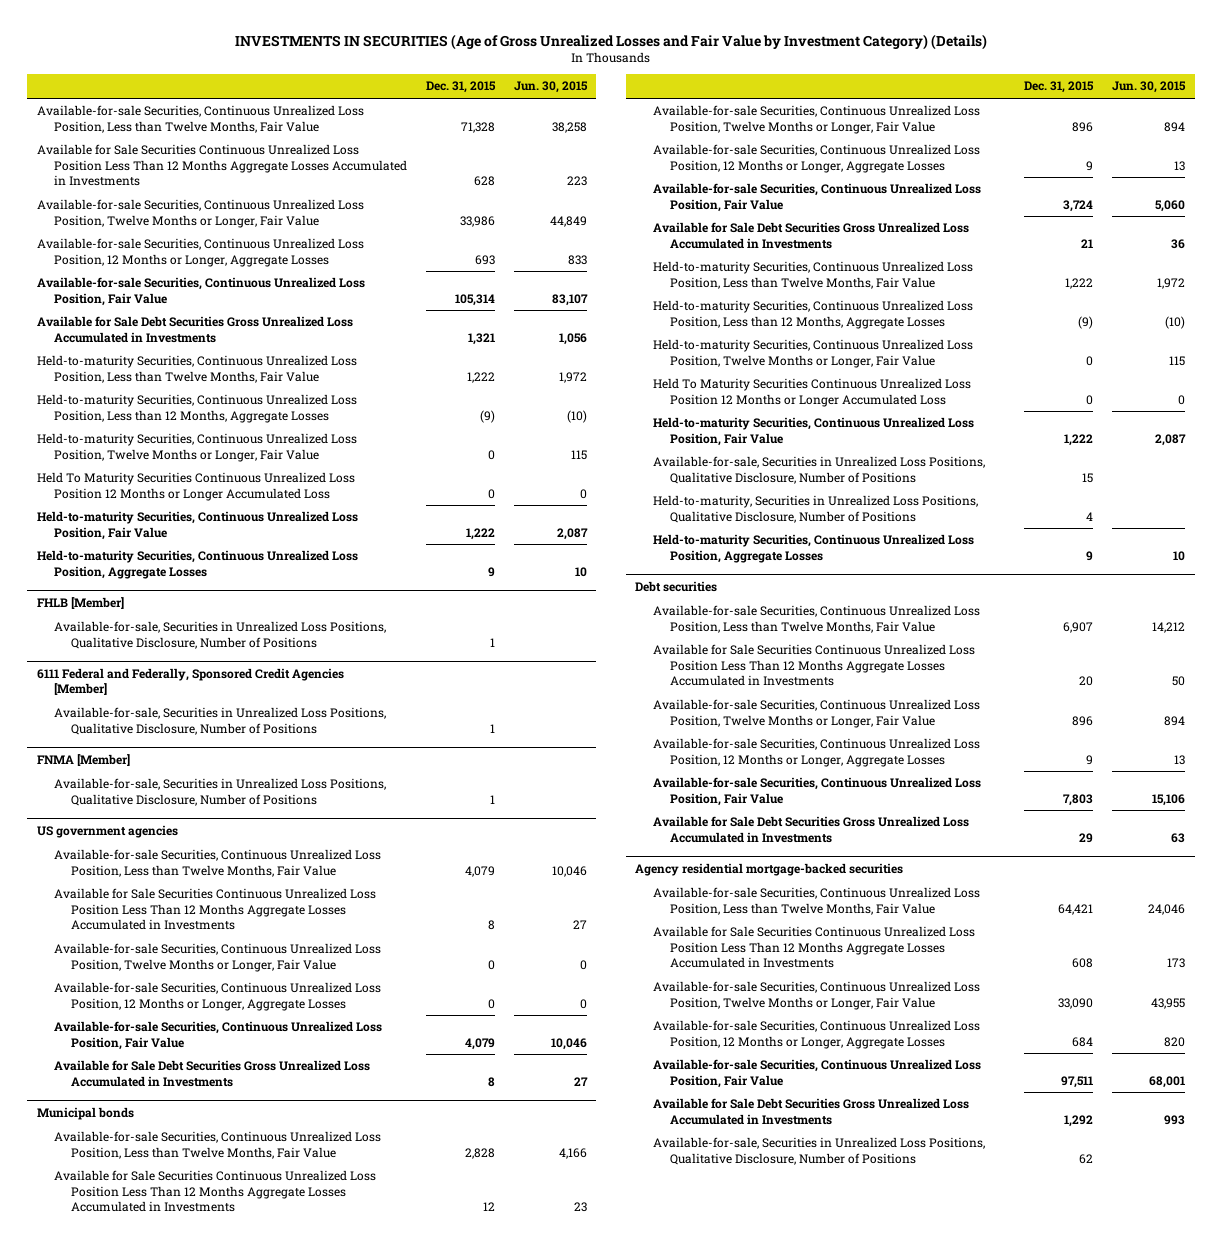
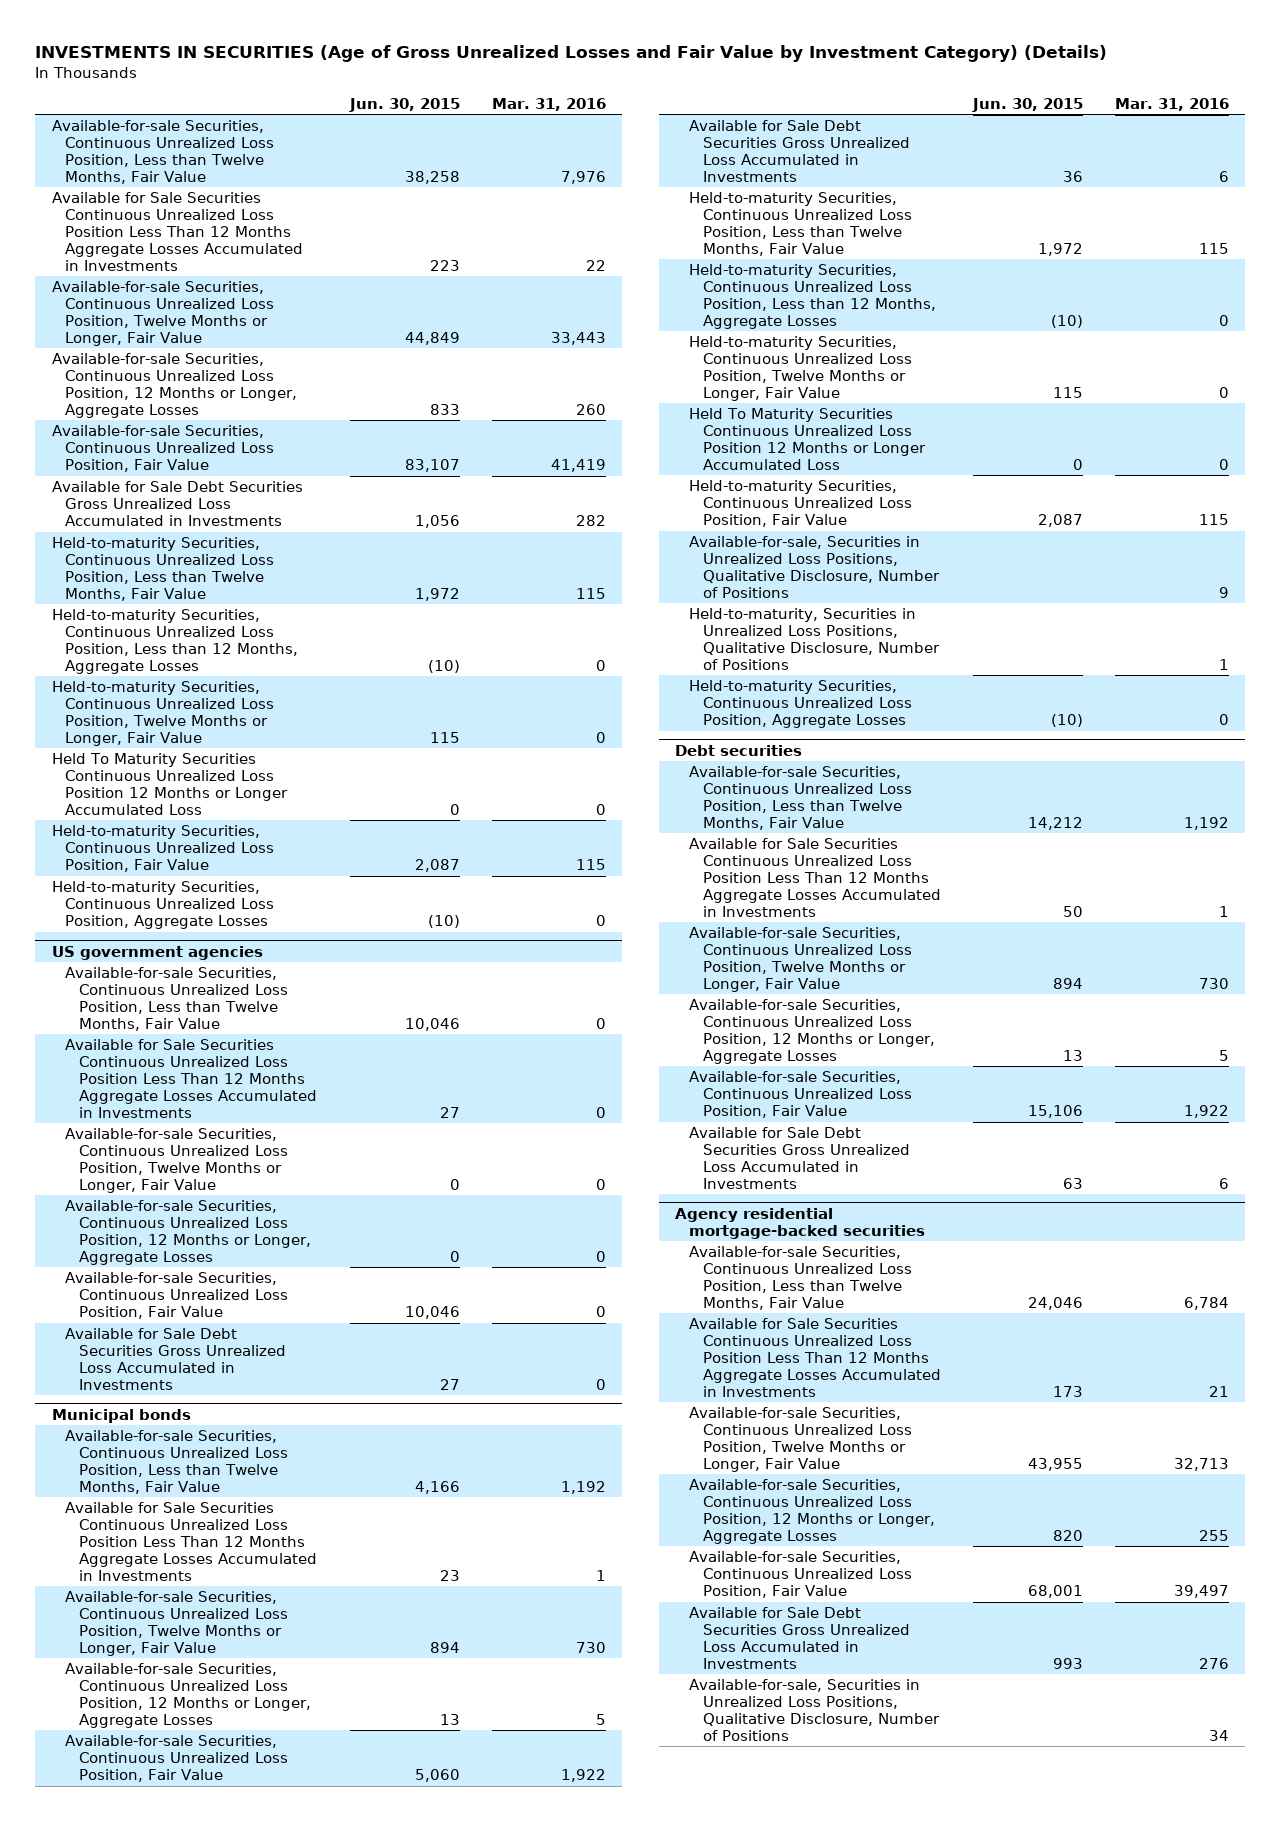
[425,81,496,94] Dec. 31, 2015 -> none
none -> [491,97,606,111] Mar. 31, 2016
[36,596,124,609] FHLB [Member] -> none
[53,621,386,649] Available-for-sale, Securities in Unrealized Loss Positions, Qualitative Disclosure, Number of Positions -> none
[36,667,344,696] 6111 Federal and Federally, Sponsored Credit Agencies [Member] -> none
[53,707,386,735] Available-for-sale, Securities in Unrealized Loss Positions, Qualitative Disclosure, Number of Positions -> none
[36,753,130,766] FNMA [Member] -> none
[53,778,386,806] Available-for-sale, Securities in Unrealized Loss Positions, Qualitative Disclosure, Number of Positions -> none
[574,566,587,577] 10 -> [427,914,460,928] (10)
[1173,550,1186,561] 10 -> [1050,713,1083,727] (10)

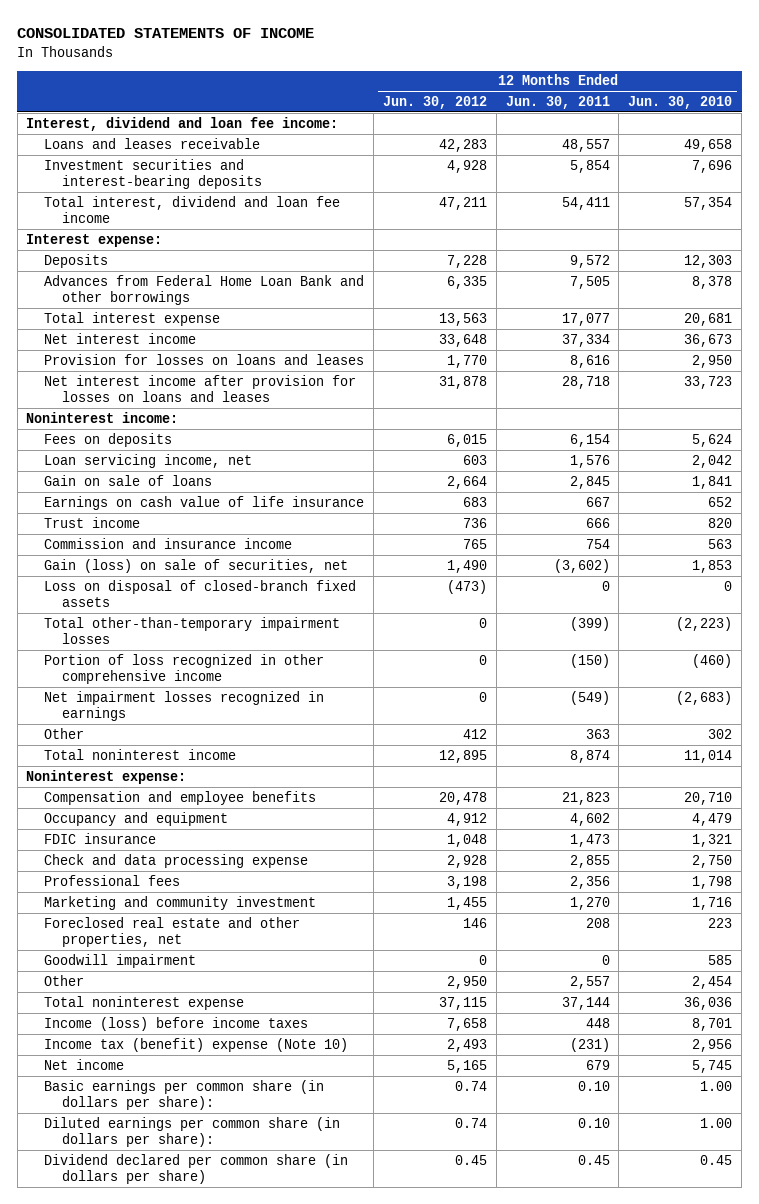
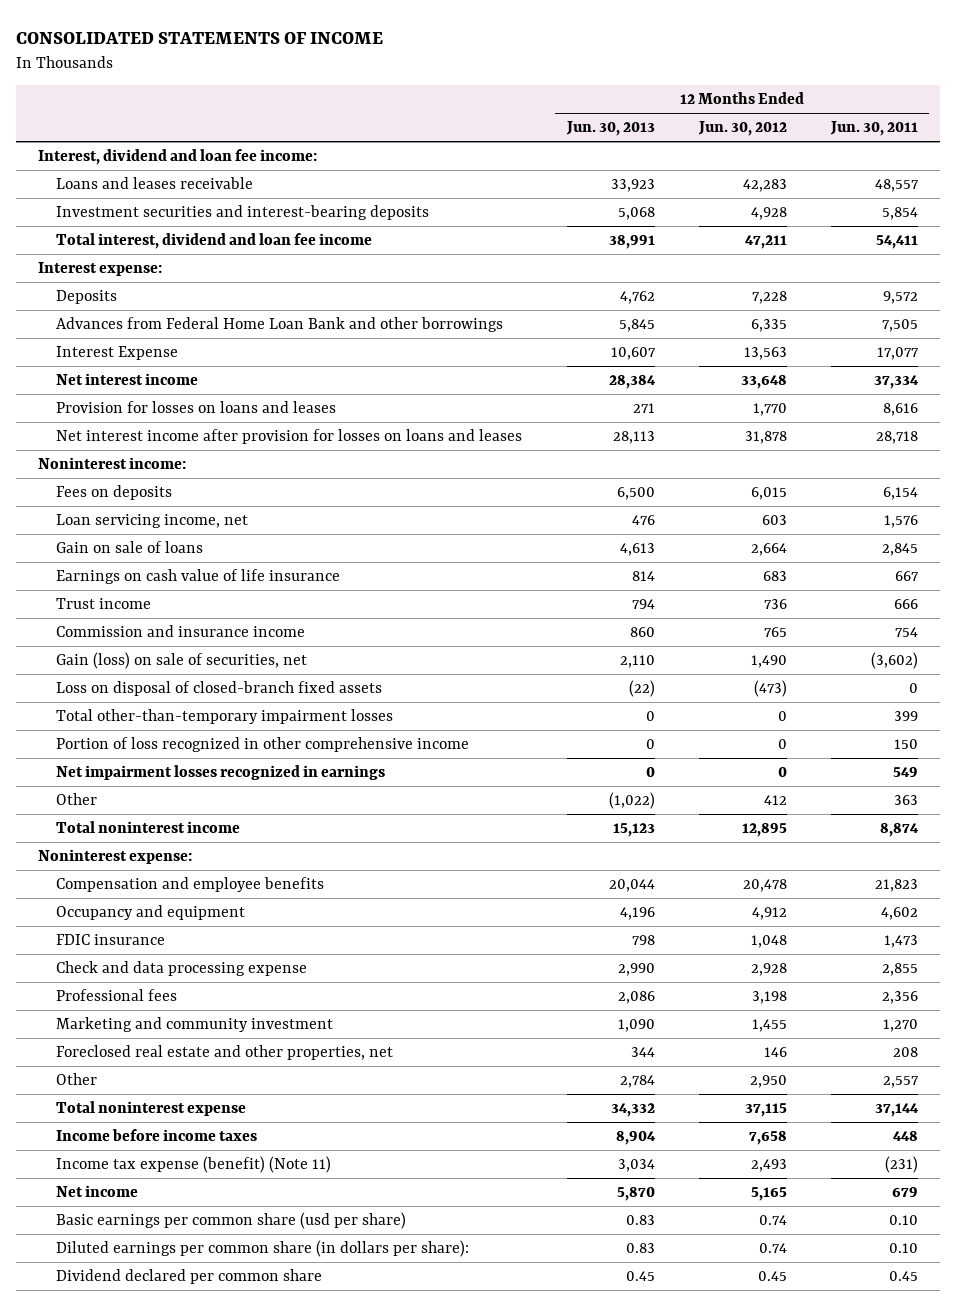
[628,96,733,110] Jun. 30, 2010 -> none
none -> [565,121,655,137] Jun. 30, 2013
[44,311,221,326] Total interest expense -> [56,346,179,361] Interest Expense
[569,616,610,631] (399) -> [894,711,919,722] 399
[569,653,610,668] (150) -> [894,739,919,750] 150
[569,690,610,705] (549) -> [893,767,919,778] 549
[44,953,197,968] Goodwill impairment -> none
[44,1016,309,1031] Income (loss) before income taxes -> [56,1129,258,1142] Income before income taxes
[44,1037,349,1052] Income tax (benefit) expense (Note 10) -> [56,1156,332,1174] Income tax expense (benefit) (Note 11)
[44,1079,325,1111] Basic earnings per common share (in dollars per share): -> [56,1212,407,1230] Basic earnings per common share (usd per share)
[44,1153,349,1185] Dividend declared per common share (in dollars per share) -> [56,1269,323,1285] Dividend declared per common share

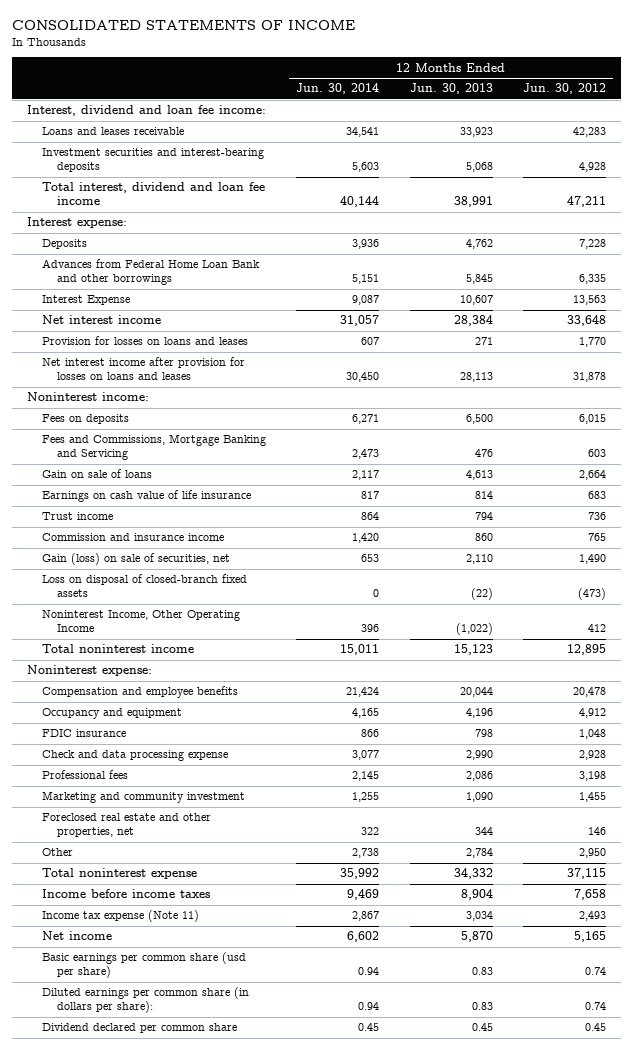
[830,121,919,137] Jun. 30, 2011 -> none
none -> [296,83,380,95] Jun. 30, 2014
[56,514,249,529] Loan servicing income, net -> [42,434,267,461] Fees and Commissions, Mortgage Banking and Servicing
[56,709,394,725] Total other-than-temporary impairment losses -> none
[56,737,470,753] Portion of loss recognized in other comprehensive income -> none
[56,765,386,781] Net impairment losses recognized in earnings -> none
[56,793,98,806] Other -> [42,610,241,633] Noninterest Income, Other Operating Income
[56,1156,332,1174] Income tax expense (benefit) (Note 11) -> [42,910,200,923] Income tax expense (Note 11)

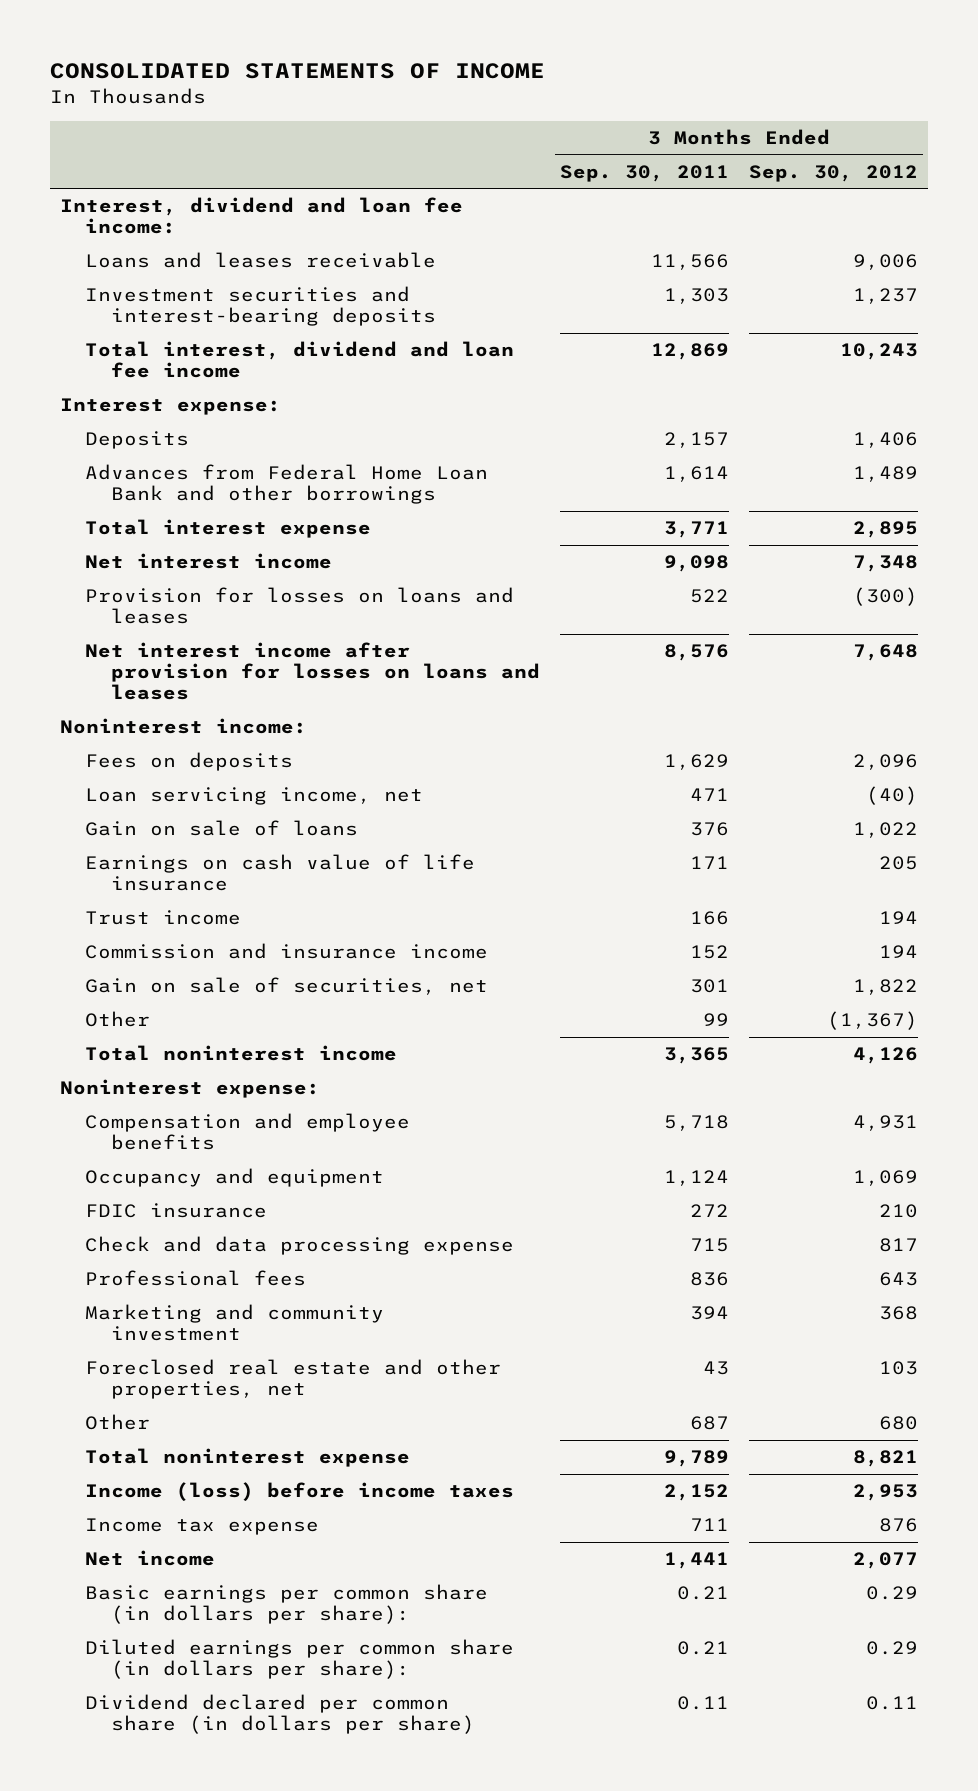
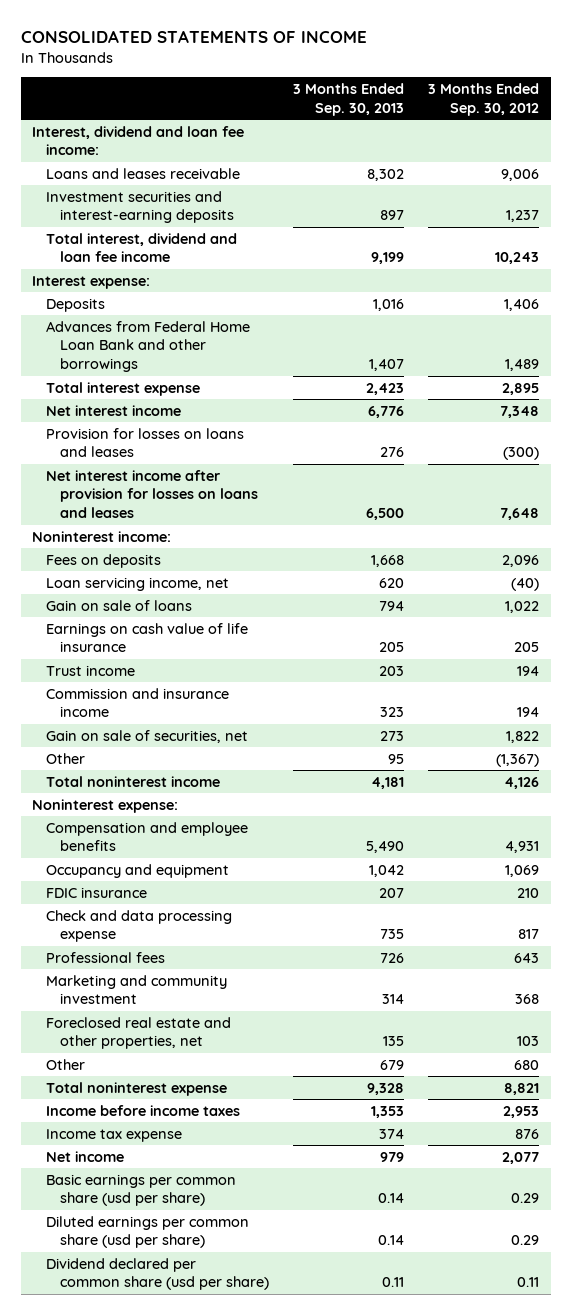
[559,164,729,182] Sep. 30, 2011 -> none
none -> [292,82,404,116] 3 Months Ended Sep. 30, 2013
[85,286,436,327] Investment securities and interest-bearing deposits -> [46,190,234,224] Investment securities and interest-earning deposits
[85,1482,515,1502] Income (loss) before income taxes -> [46,1104,241,1116] Income before income taxes
[85,1584,489,1625] Basic earnings per common share (in dollars per share): -> [46,1173,237,1207] Basic earnings per common share (usd per share)
[85,1639,515,1680] Diluted earnings per common share (in dollars per share): -> [46,1215,250,1249] Diluted earnings per common share (usd per share)
[85,1694,475,1735] Dividend declared per common share (in dollars per share) -> [46,1257,269,1291] Dividend declared per common share (usd per share)

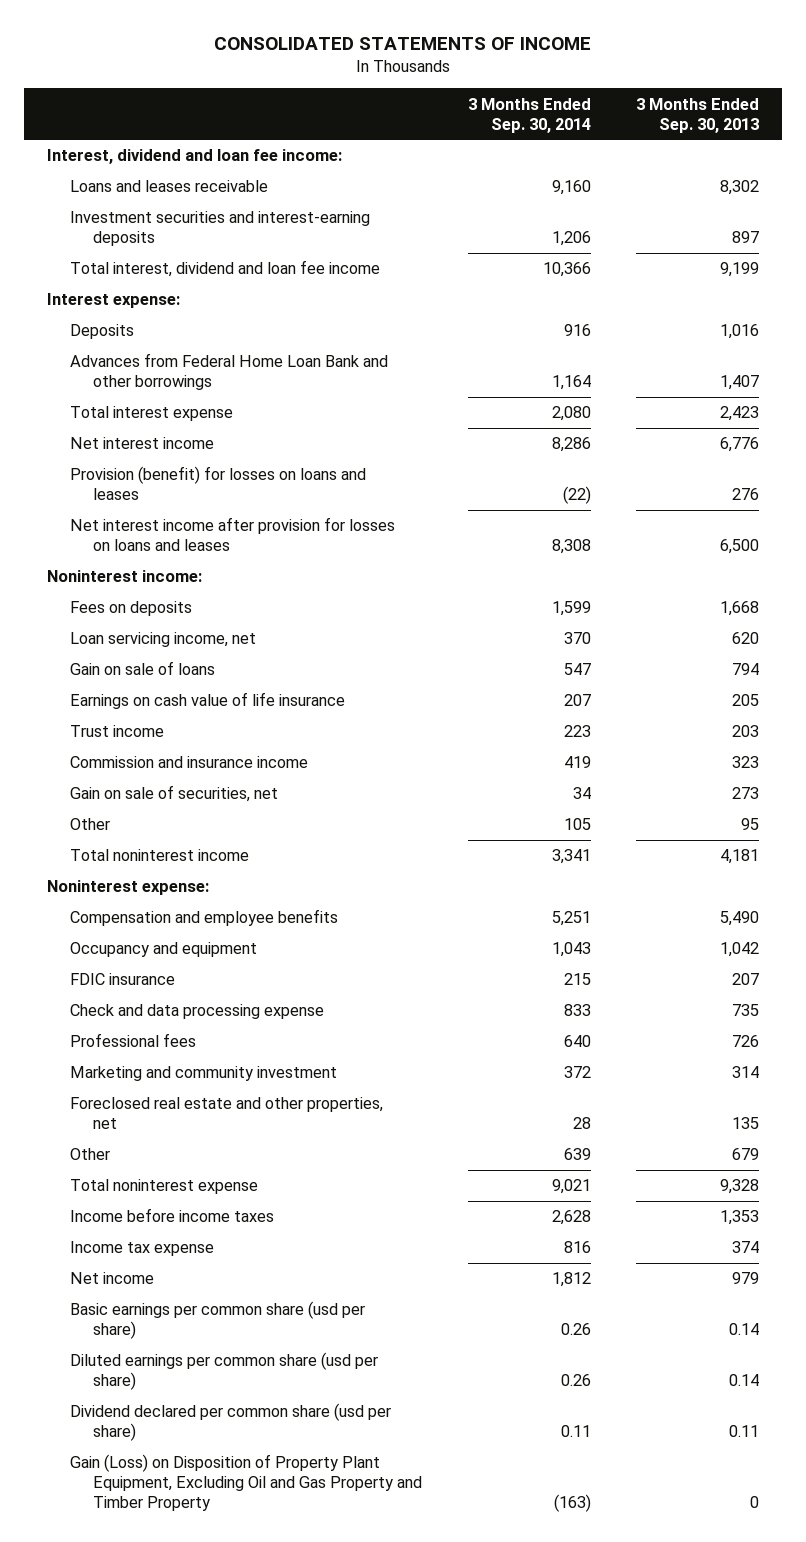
[427,82,539,116] 3 Months Ended Sep. 30, 2012 -> none
none -> [467,97,591,133] 3 Months Ended Sep. 30, 2014
[46,427,245,458] Provision for losses on loans and leases -> [70,466,367,501] Provision (benefit) for losses on loans and leases
none -> [70,1454,423,1512] Gain (Loss) on Disposition of Property Plant Equipment, Excluding Oil and Gas Property and Timber Property

